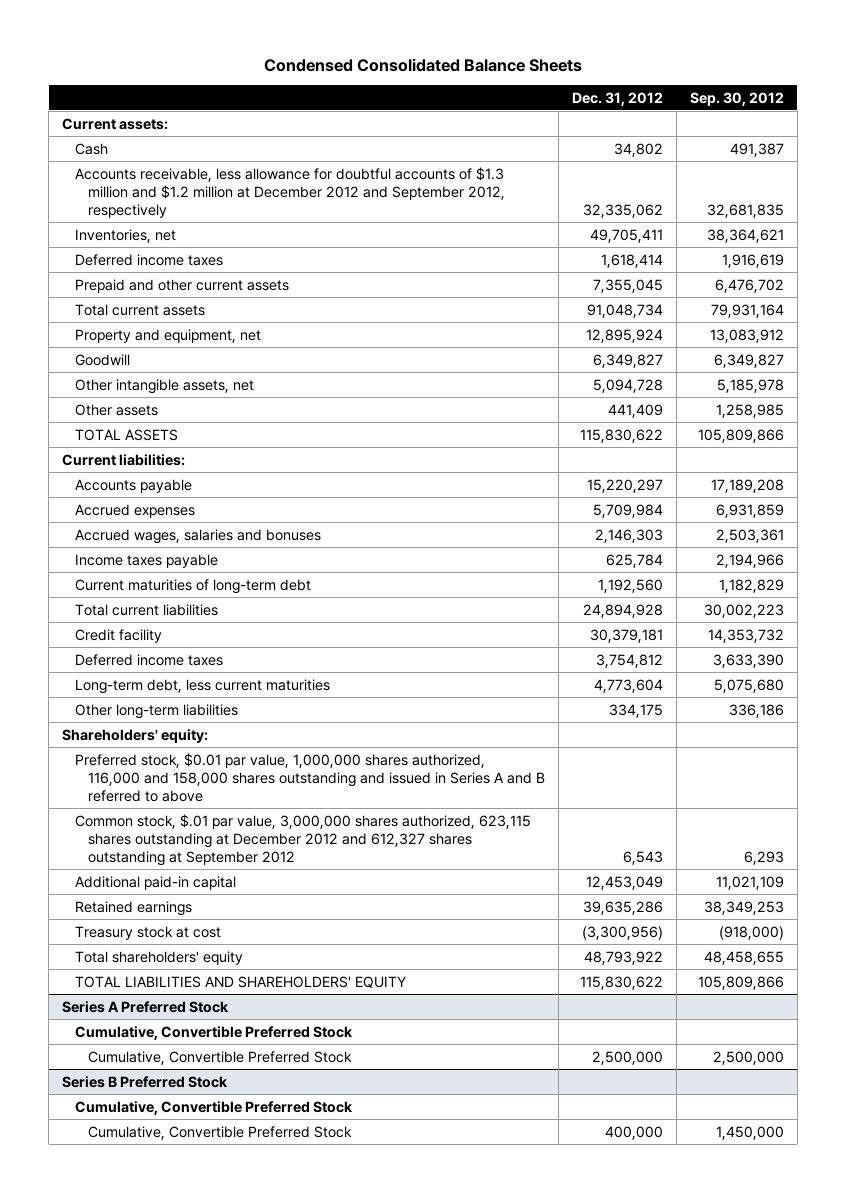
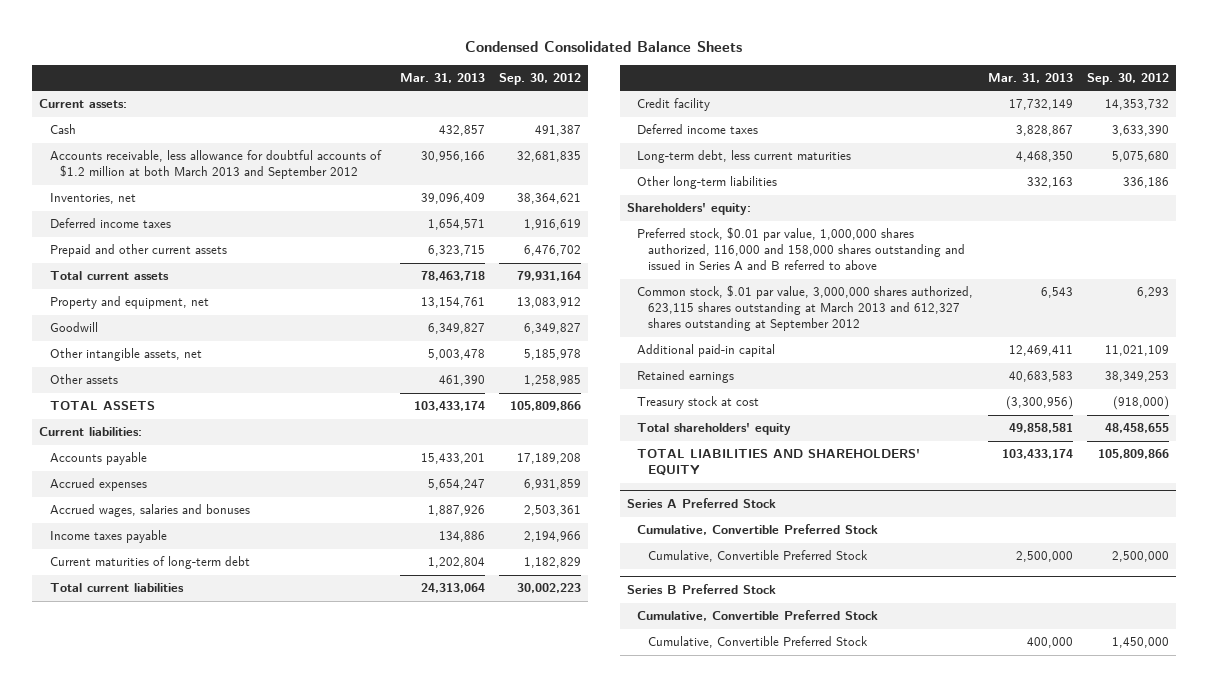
[571,91,663,106] Dec. 31, 2012 -> none
none -> [399,72,485,83] Mar. 31, 2013
[74,166,505,218] Accounts receivable, less allowance for doubtful accounts of $1.3 million and $1.2 million at December 2012 and September 2012, respectively -> [49,150,382,180] Accounts receivable, less allowance for doubtful accounts of $1.2 million at both March 2013 and September 2012
[74,813,531,866] Common stock, $.01 par value, 3,000,000 shares authorized, 623,115 shares outstanding at December 2012 and 612,327 shares outstanding at September 2012 -> [637,285,974,332] Common stock, $.01 par value, 3,000,000 shares authorized, 623,115 shares outstanding at March 2013 and 612,327 shares outstanding at September 2012

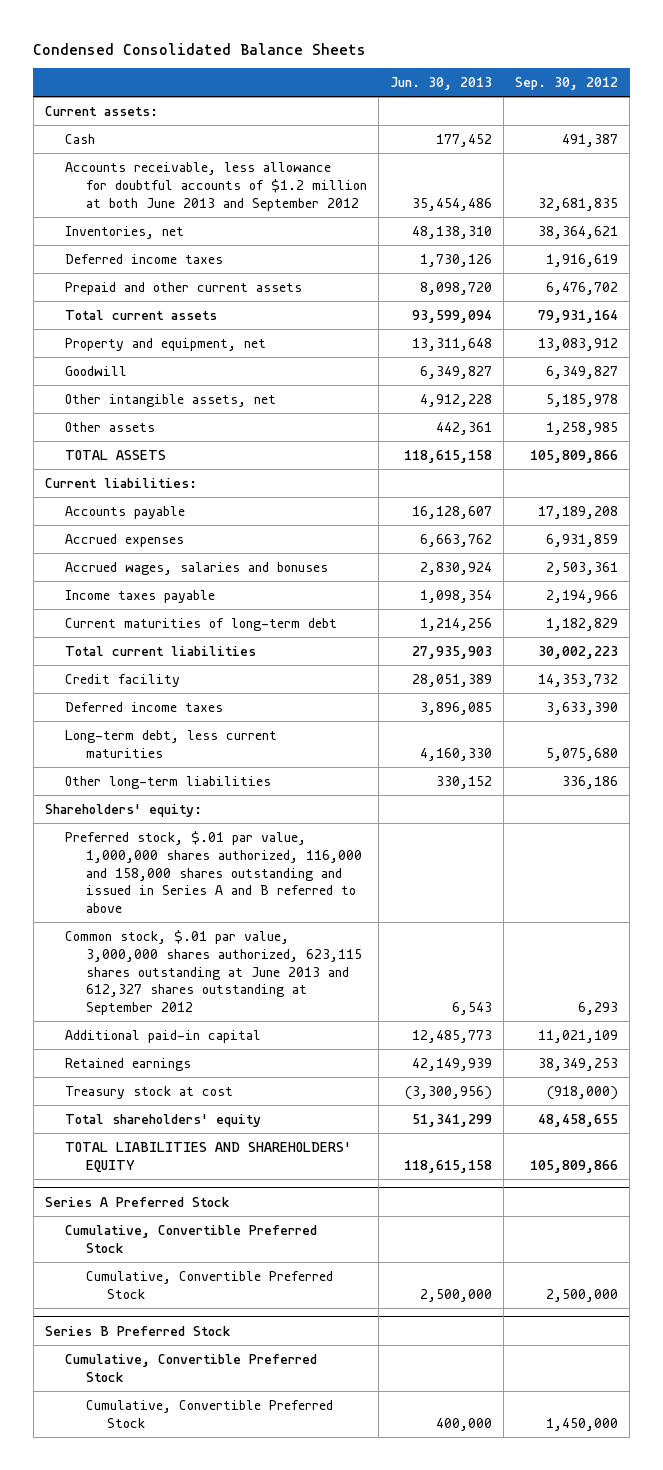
[399,72,485,83] Mar. 31, 2013 -> none
none -> [390,77,493,91] Jun. 30, 2013
[49,150,382,180] Accounts receivable, less allowance for doubtful accounts of $1.2 million at both March 2013 and September 2012 -> [65,161,367,211] Accounts receivable, less allowance for doubtful accounts of $1.2 million at both June 2013 and September 2012
[637,227,965,271] Preferred stock, $0.01 par value, 1,000,000 shares authorized, 116,000 and 158,000 shares outstanding and issued in Series A and B referred to above -> [65,830,362,914] Preferred stock, $.01 par value, 1,000,000 shares authorized, 116,000 and 158,000 shares outstanding and issued in Series A and B referred to above
[637,285,974,332] Common stock, $.01 par value, 3,000,000 shares authorized, 623,115 shares outstanding at March 2013 and 612,327 shares outstanding at September 2012 -> [65,929,362,1016] Common stock, $.01 par value, 3,000,000 shares authorized, 623,115 shares outstanding at June 2013 and 612,327 shares outstanding at September 2012

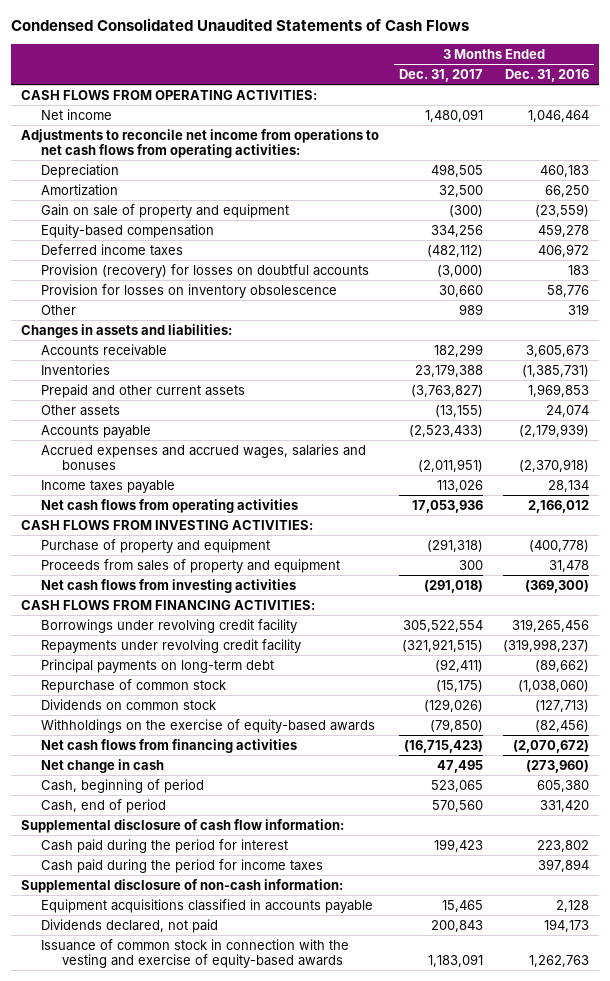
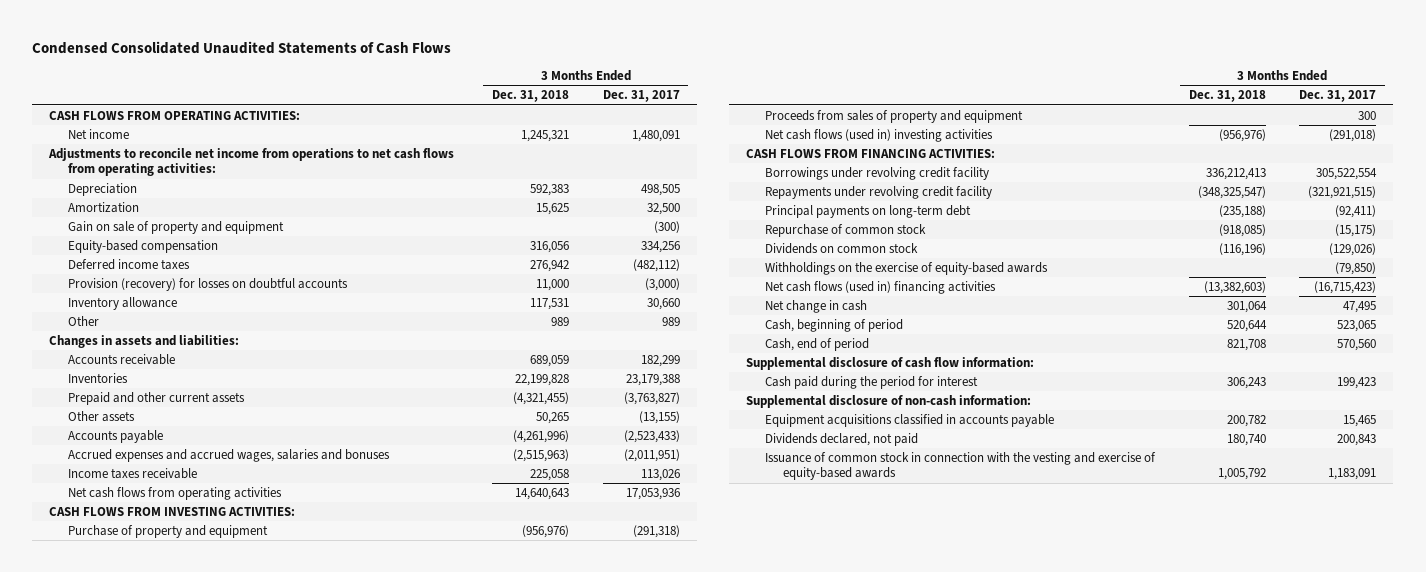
[504,68,589,82] Dec. 31, 2016 -> none
none -> [491,90,569,103] Dec. 31, 2018
[41,283,338,298] Provision for losses on inventory obsolescence -> [68,297,178,311] Inventory allowance
[41,479,176,493] Income taxes payable -> [68,468,198,480] Income taxes receivable
[41,578,297,593] Net cash flows from investing activities -> [764,129,993,143] Net cash flows (used in) investing activities
[41,738,298,753] Net cash flows from financing activities -> [764,281,996,295] Net cash flows (used in) financing activities
[41,858,324,873] Cash paid during the period for income taxes -> none

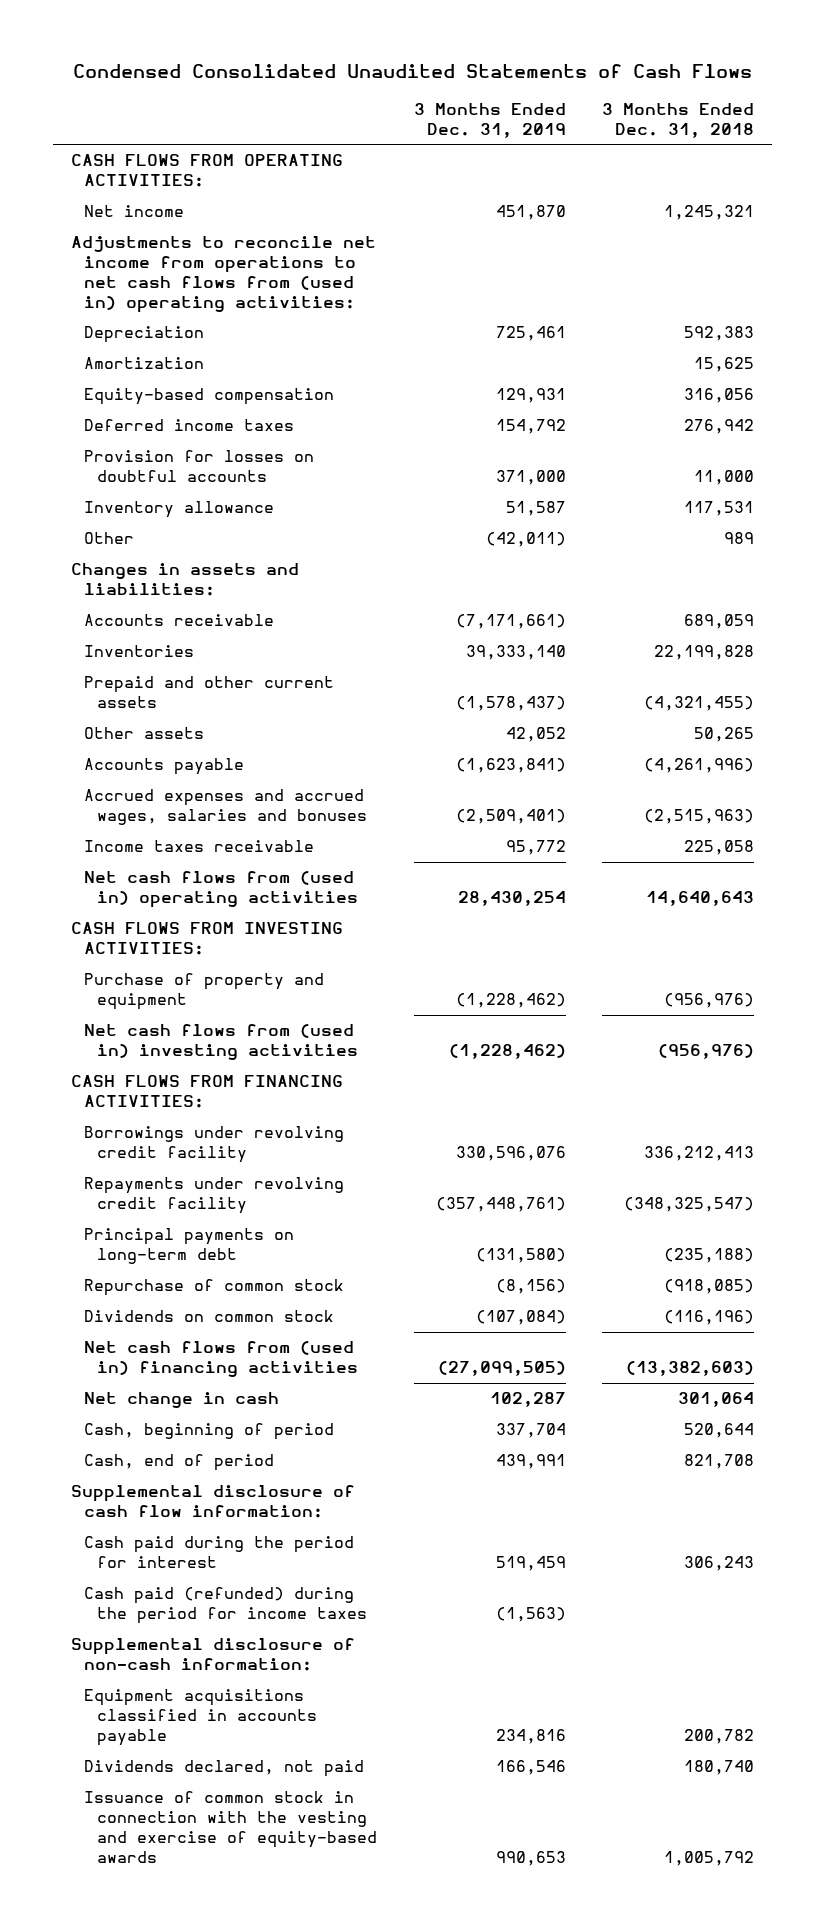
[602,90,680,103] Dec. 31, 2017 -> none
none -> [413,102,566,138] 3 Months Ended Dec. 31, 2019
[48,148,455,177] Adjustments to reconcile net income from operations to net cash flows from operating activities: -> [71,236,377,314] Adjustments to reconcile net income from operations to net cash flows from (used in) operating activities:
[68,221,285,235] Gain on sale of property and equipment -> none
[68,278,349,292] Provision (recovery) for losses on doubtful accounts -> [84,450,315,483] Provision for losses on doubtful accounts
[68,487,283,501] Net cash flows from operating activities -> [84,871,359,909] Net cash flows from (used in) operating activities
[764,110,1023,124] Proceeds from sales of property and equipment -> none
[764,129,993,143] Net cash flows (used in) investing activities -> [84,1024,359,1061] Net cash flows from (used in) investing activities
[764,262,1048,276] Withholdings on the exercise of equity-based awards -> none
[764,281,996,295] Net cash flows (used in) financing activities -> [84,1341,359,1378] Net cash flows from (used in) financing activities
none -> [84,1587,368,1625] Cash paid (refunded) during the period for income taxes

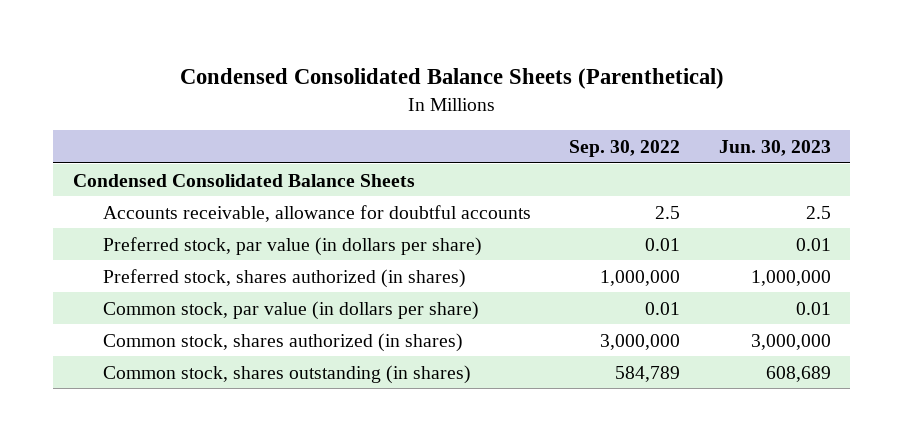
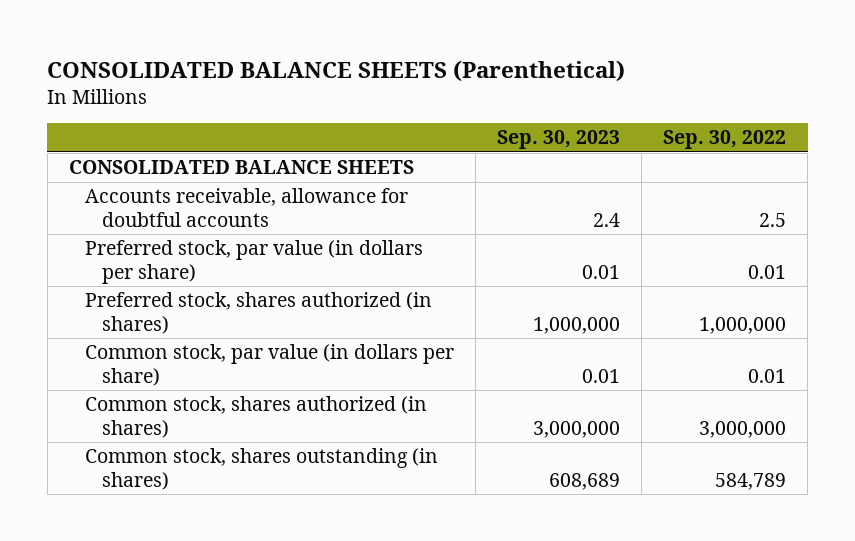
[179,68,724,90] Condensed Consolidated Balance Sheets (Parenthetical) -> [47,59,626,82] CONSOLIDATED BALANCE SHEETS (Parenthetical)
[718,140,831,157] Jun. 30, 2023 -> none
none -> [497,130,621,150] Sep. 30, 2023
[72,173,415,187] Condensed Consolidated Balance Sheets -> [68,160,414,175] CONSOLIDATED BALANCE SHEETS

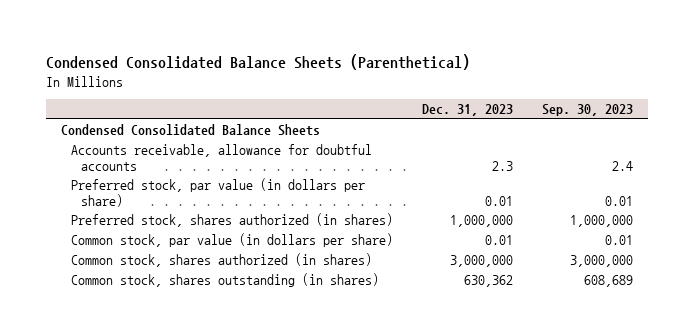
[47,59,626,82] CONSOLIDATED BALANCE SHEETS (Parenthetical) -> [46,54,471,71] Condensed Consolidated Balance Sheets (Parenthetical)
[663,130,787,150] Sep. 30, 2022 -> none
none -> [422,104,514,117] Dec. 31, 2023
[68,160,414,175] CONSOLIDATED BALANCE SHEETS -> [60,124,320,137] Condensed Consolidated Balance Sheets

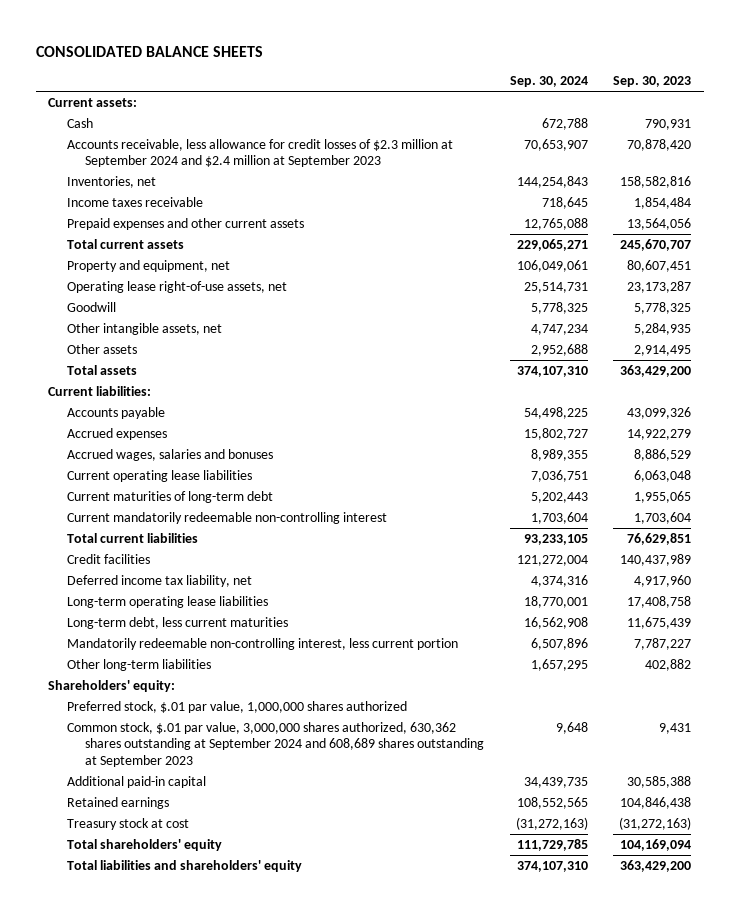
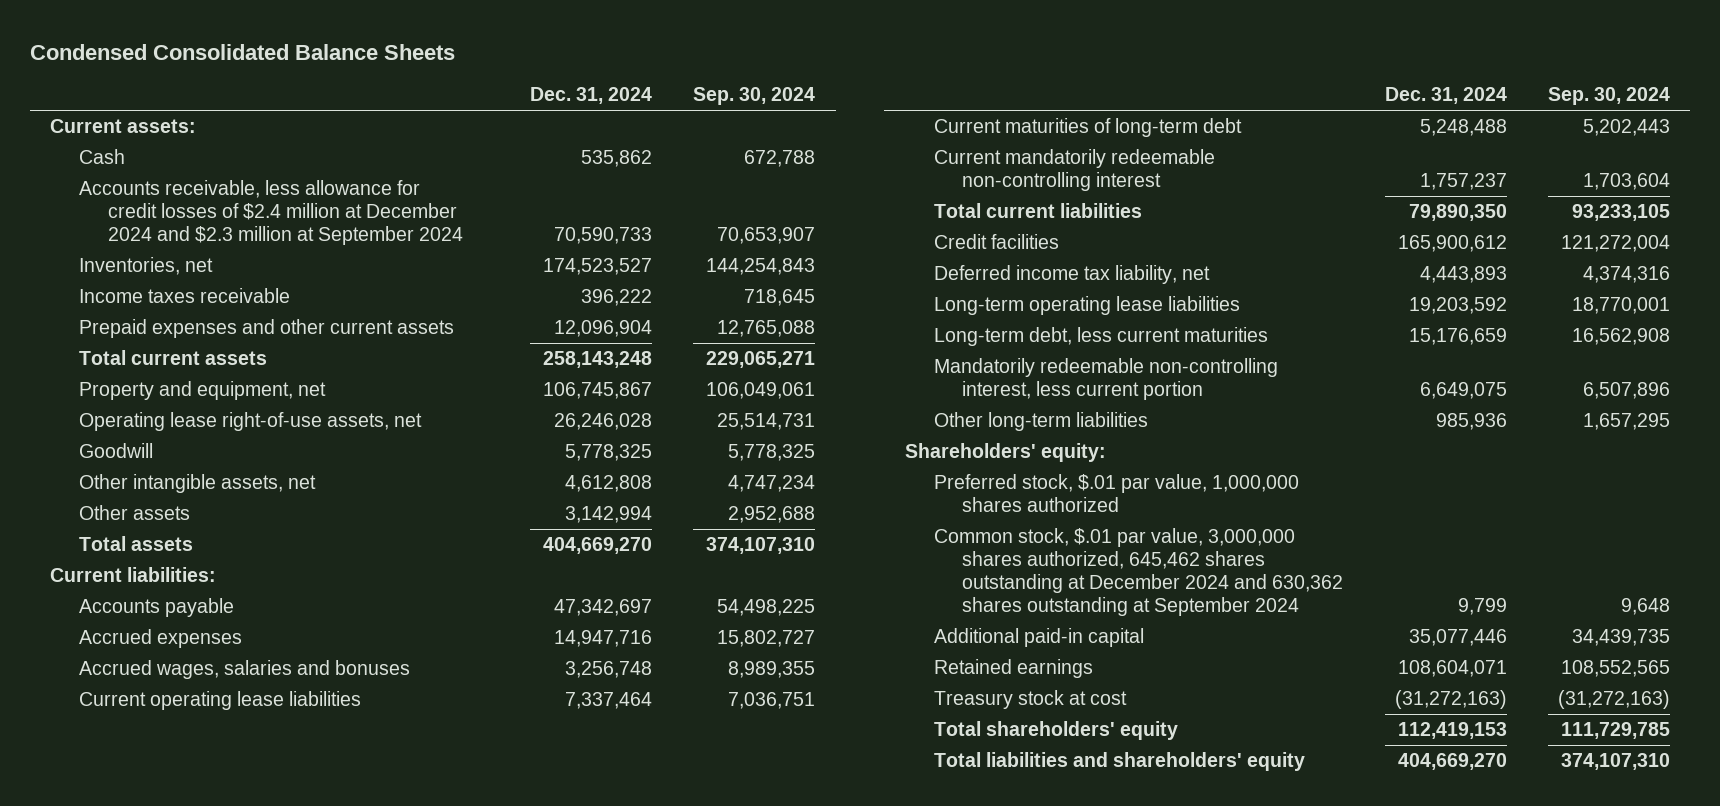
[35,45,263,57] CONSOLIDATED BALANCE SHEETS -> [29,43,455,60] Condensed Consolidated Balance Sheets
[613,76,692,88] Sep. 30, 2023 -> none
none -> [530,87,653,105] Dec. 31, 2024
[66,138,453,168] Accounts receivable, less allowance for credit losses of $2.3 million at September 2024 and $2.4 million at September 2023 -> [79,180,464,246] Accounts receivable, less allowance for credit losses of $2.4 million at December 2024 and $2.3 million at September 2024
[66,721,485,767] Common stock, $.01 par value, 3,000,000 shares authorized, 630,362 shares outstanding at September 2024 and 608,689 shares outstanding at September 2023 -> [933,528,1344,617] Common stock, $.01 par value, 3,000,000 shares authorized, 645,462 shares outstanding at December 2024 and 630,362 shares outstanding at September 2024

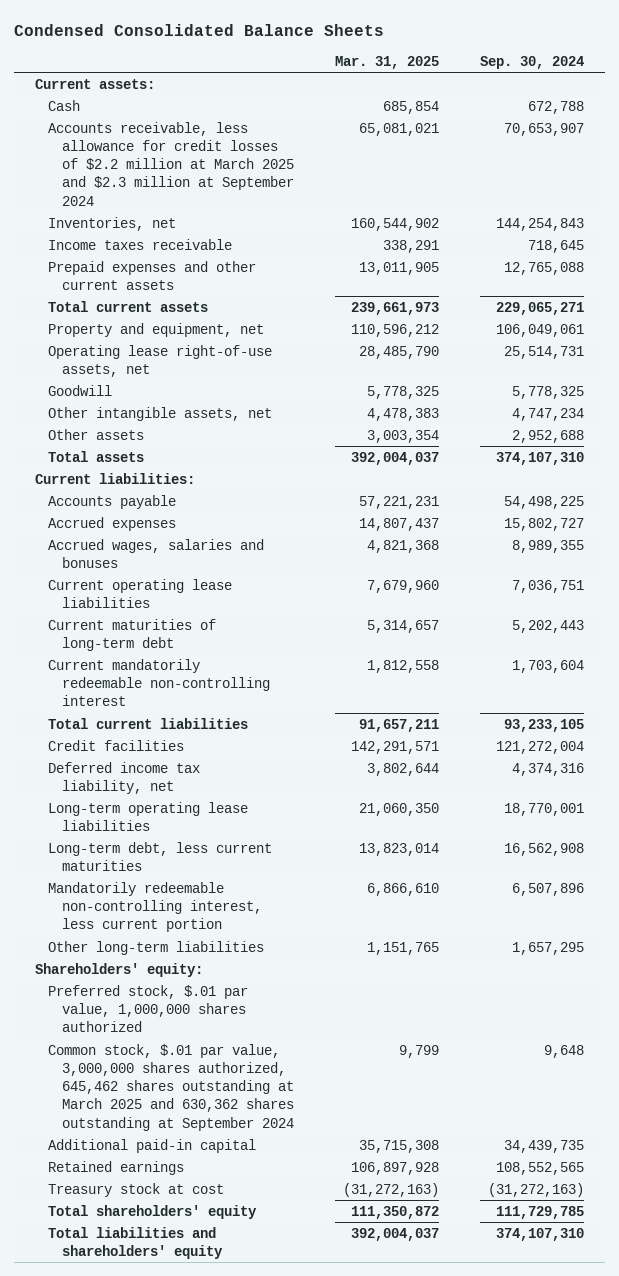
[530,87,653,105] Dec. 31, 2024 -> none
none -> [335,55,440,69] Mar. 31, 2025
[79,180,464,246] Accounts receivable, less allowance for credit losses of $2.4 million at December 2024 and $2.3 million at September 2024 -> [48,121,294,206] Accounts receivable, less allowance for credit losses of $2.2 million at March 2025 and $2.3 million at September 2024
[933,528,1344,617] Common stock, $.01 par value, 3,000,000 shares authorized, 645,462 shares outstanding at December 2024 and 630,362 shares outstanding at September 2024 -> [48,1043,294,1131] Common stock, $.01 par value, 3,000,000 shares authorized, 645,462 shares outstanding at March 2025 and 630,362 shares outstanding at September 2024

